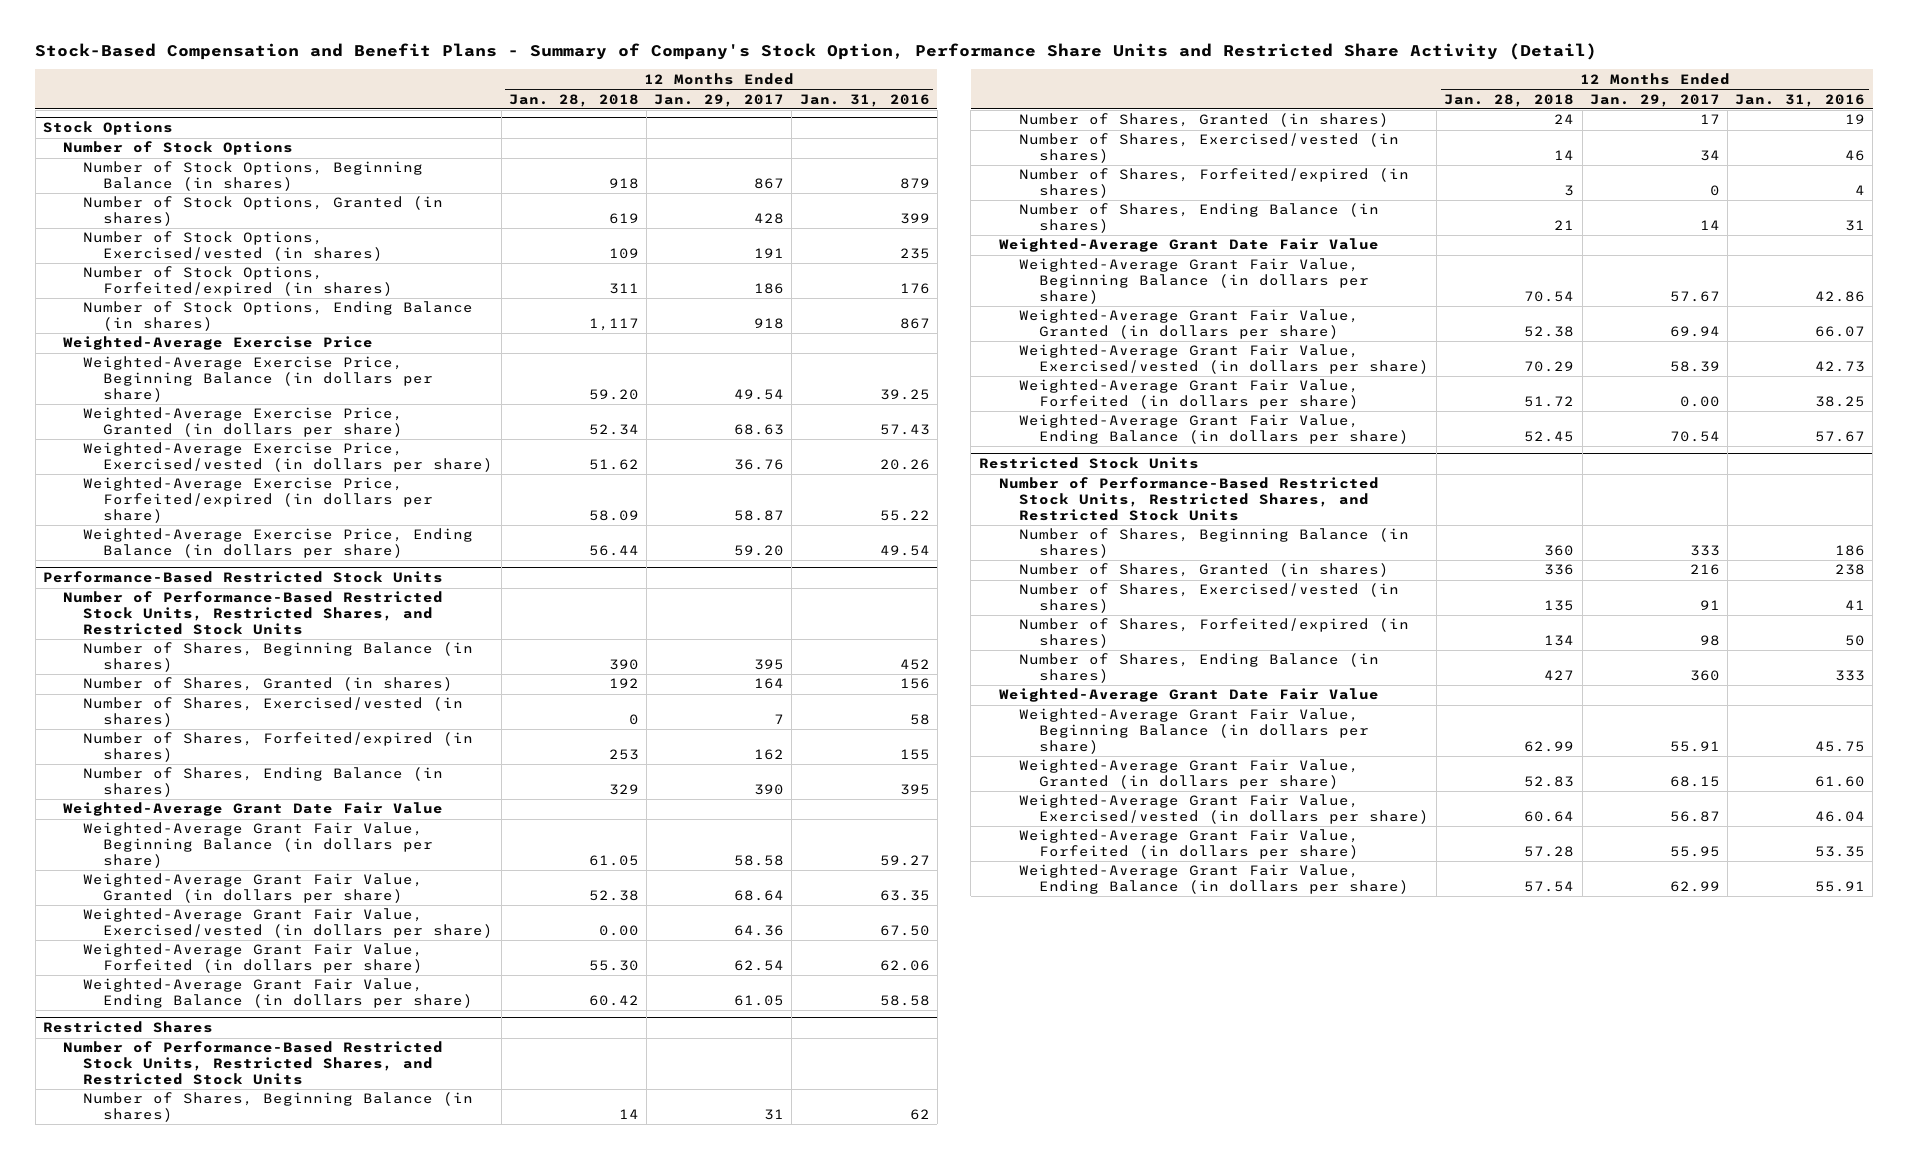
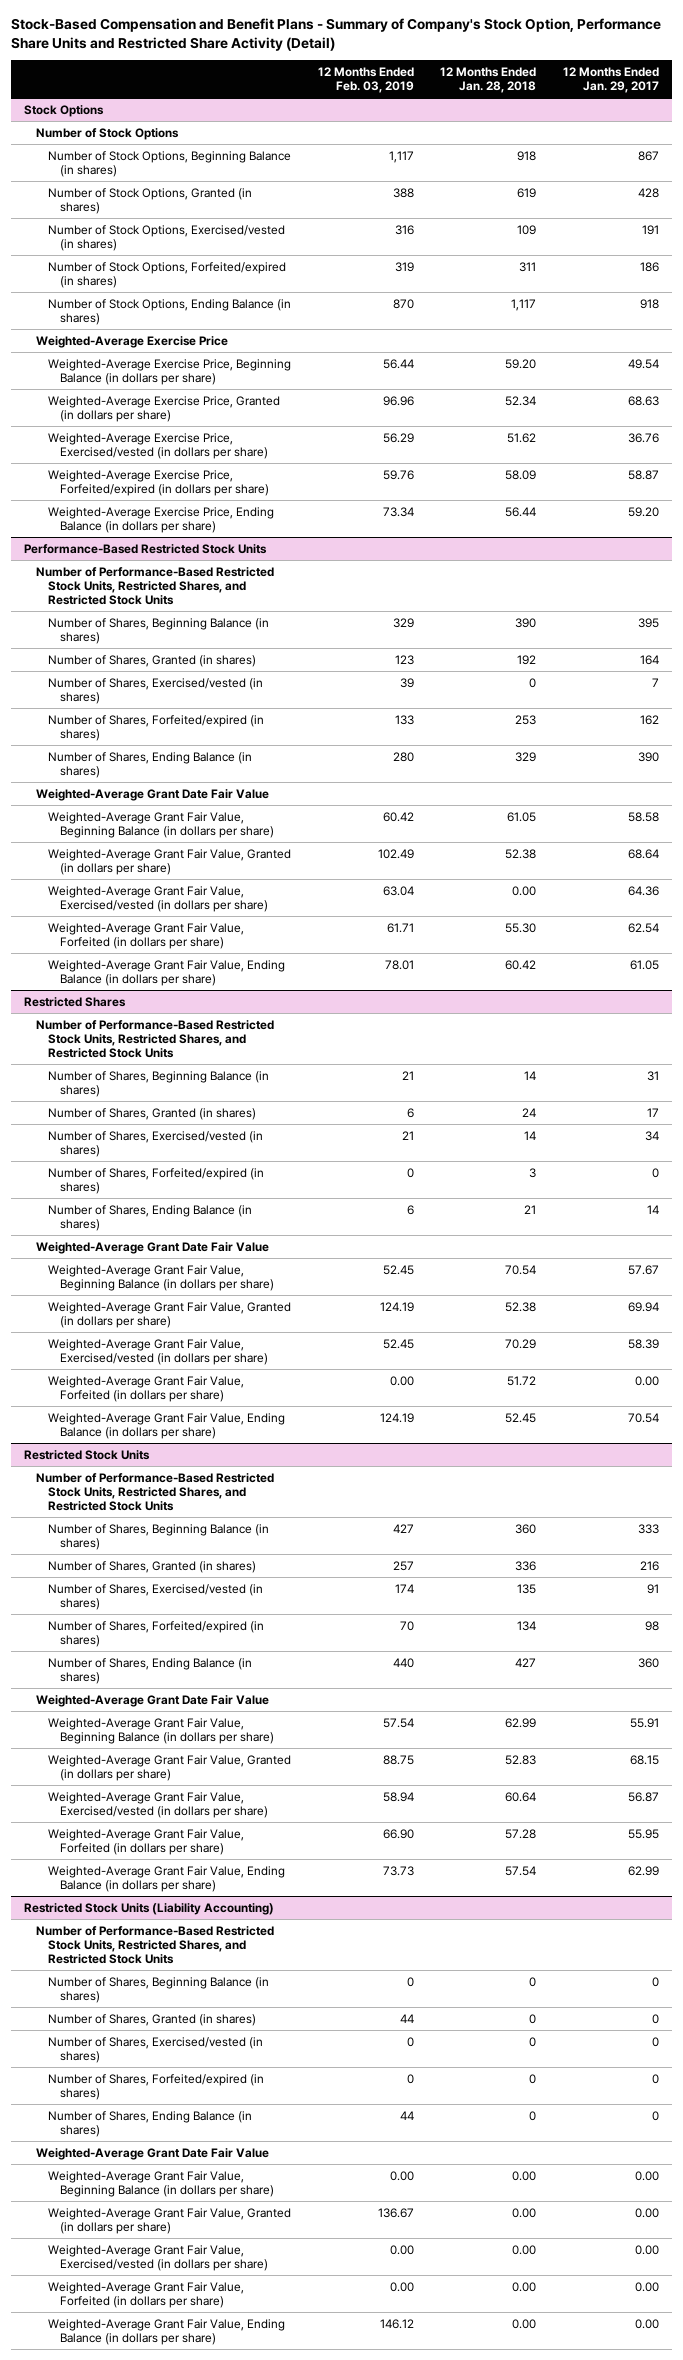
[799,93,930,107] Jan. 31, 2016 -> none
none -> [317,67,414,94] 12 Months Ended Feb. 03, 2019
none -> [24,1902,275,1915] Restricted Stock Units (Liability Accounting)
none -> [36,1925,275,1964] Number of Performance-Based Restricted Stock Units, Restricted Shares, and Restricted Stock Units
none -> [48,1976,270,2003] Number of Shares, Beginning Balance (in shares)
none -> [48,2013,257,2026] Number of Shares, Granted (in shares)
none -> [48,2036,264,2063] Number of Shares, Exercised/vested (in shares)
none -> [48,2073,265,2100] Number of Shares, Forfeited/expired (in shares)
none -> [48,2110,253,2137] Number of Shares, Ending Balance (in shares)
none -> [36,2147,270,2160] Weighted-Average Grant Date Fair Value
none -> [48,2170,275,2197] Weighted-Average Grant Fair Value, Beginning Balance (in dollars per share)
none -> [48,2207,292,2234] Weighted-Average Grant Fair Value, Granted (in dollars per share)
none -> [48,2244,269,2271] Weighted-Average Grant Fair Value, Exercised/vested (in dollars per share)
none -> [48,2281,245,2308] Weighted-Average Grant Fair Value, Forfeited (in dollars per share)
none -> [48,2318,286,2345] Weighted-Average Grant Fair Value, Ending Balance (in dollars per share)

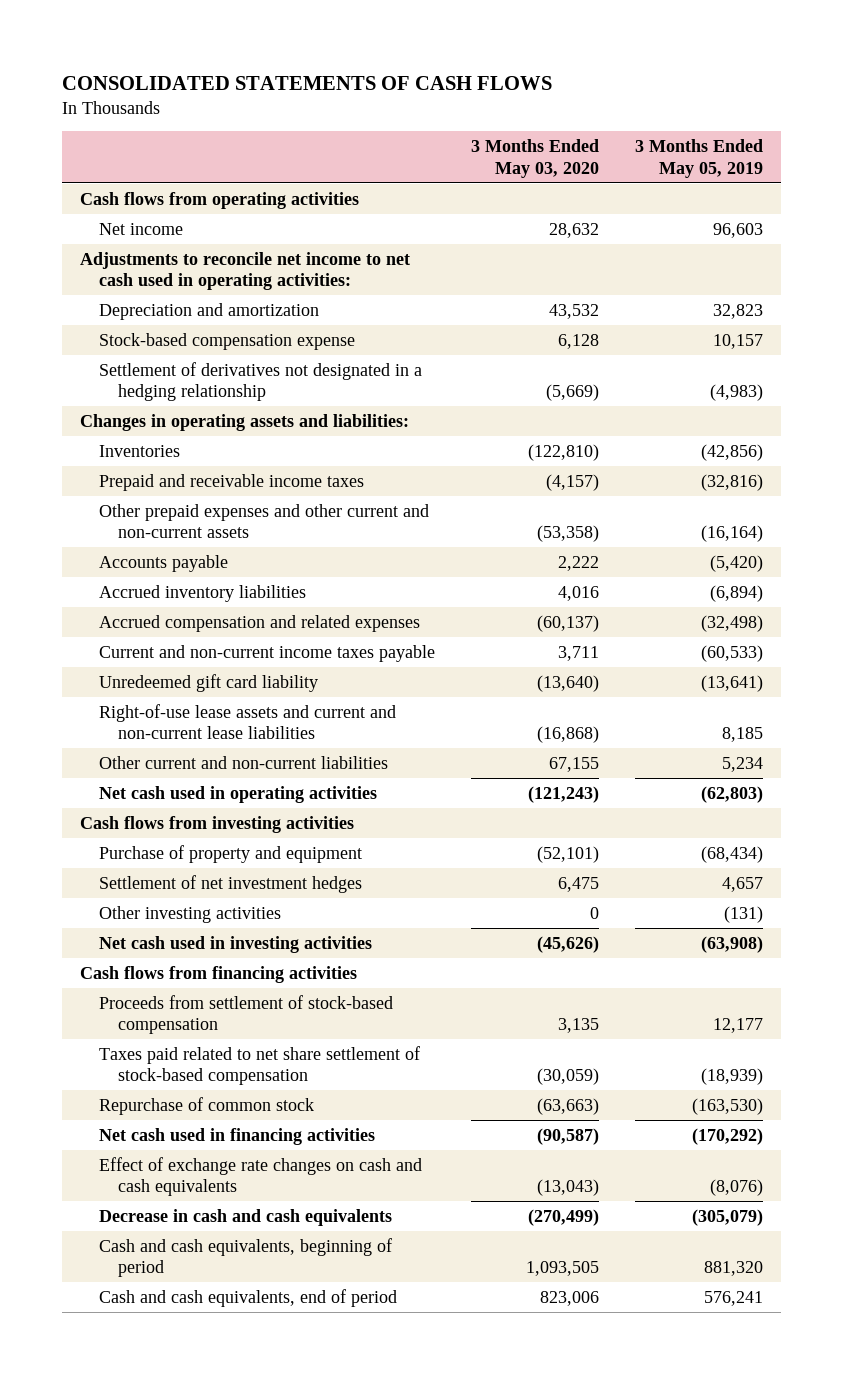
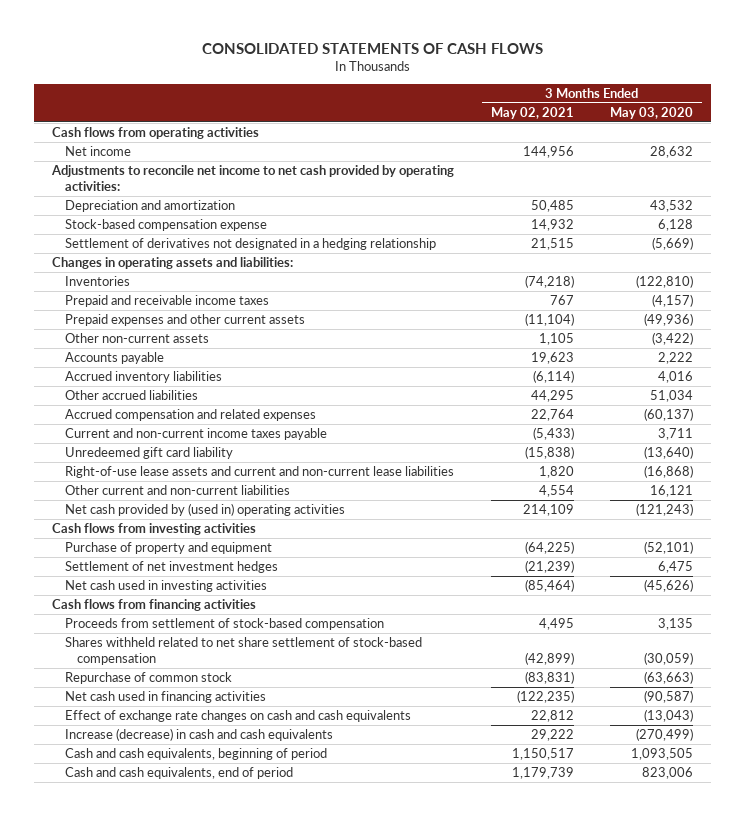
[635,139,764,178] 3 Months Ended May 05, 2019 -> none
none -> [490,106,574,119] May 02, 2021
[79,251,410,291] Adjustments to reconcile net income to net cash used in operating activities: -> [51,165,455,192] Adjustments to reconcile net income to net cash provided by operating activities:
[99,503,430,539] Other prepaid expenses and other current and non-current assets -> [64,314,305,327] Prepaid expenses and other current assets
[537,525,600,543] (53,358) -> [644,313,694,327] (49,936)
none -> [64,333,209,344] Other non-current assets
none -> [64,390,198,401] Other accrued liabilities
[549,756,600,772] 67,155 -> [650,485,694,498] 16,121
[99,785,378,803] Net cash used in operating activities -> [64,503,345,517] Net cash provided by (used in) operating activities
[99,905,282,923] Other investing activities -> none
[99,1045,421,1086] Taxes paid related to net share settlement of stock-based compensation -> [64,637,422,666] Shares withheld related to net share settlement of stock-based compensation
[99,1208,393,1226] Decrease in cash and cash equivalents -> [64,728,333,742] Increase (decrease) in cash and cash equivalents

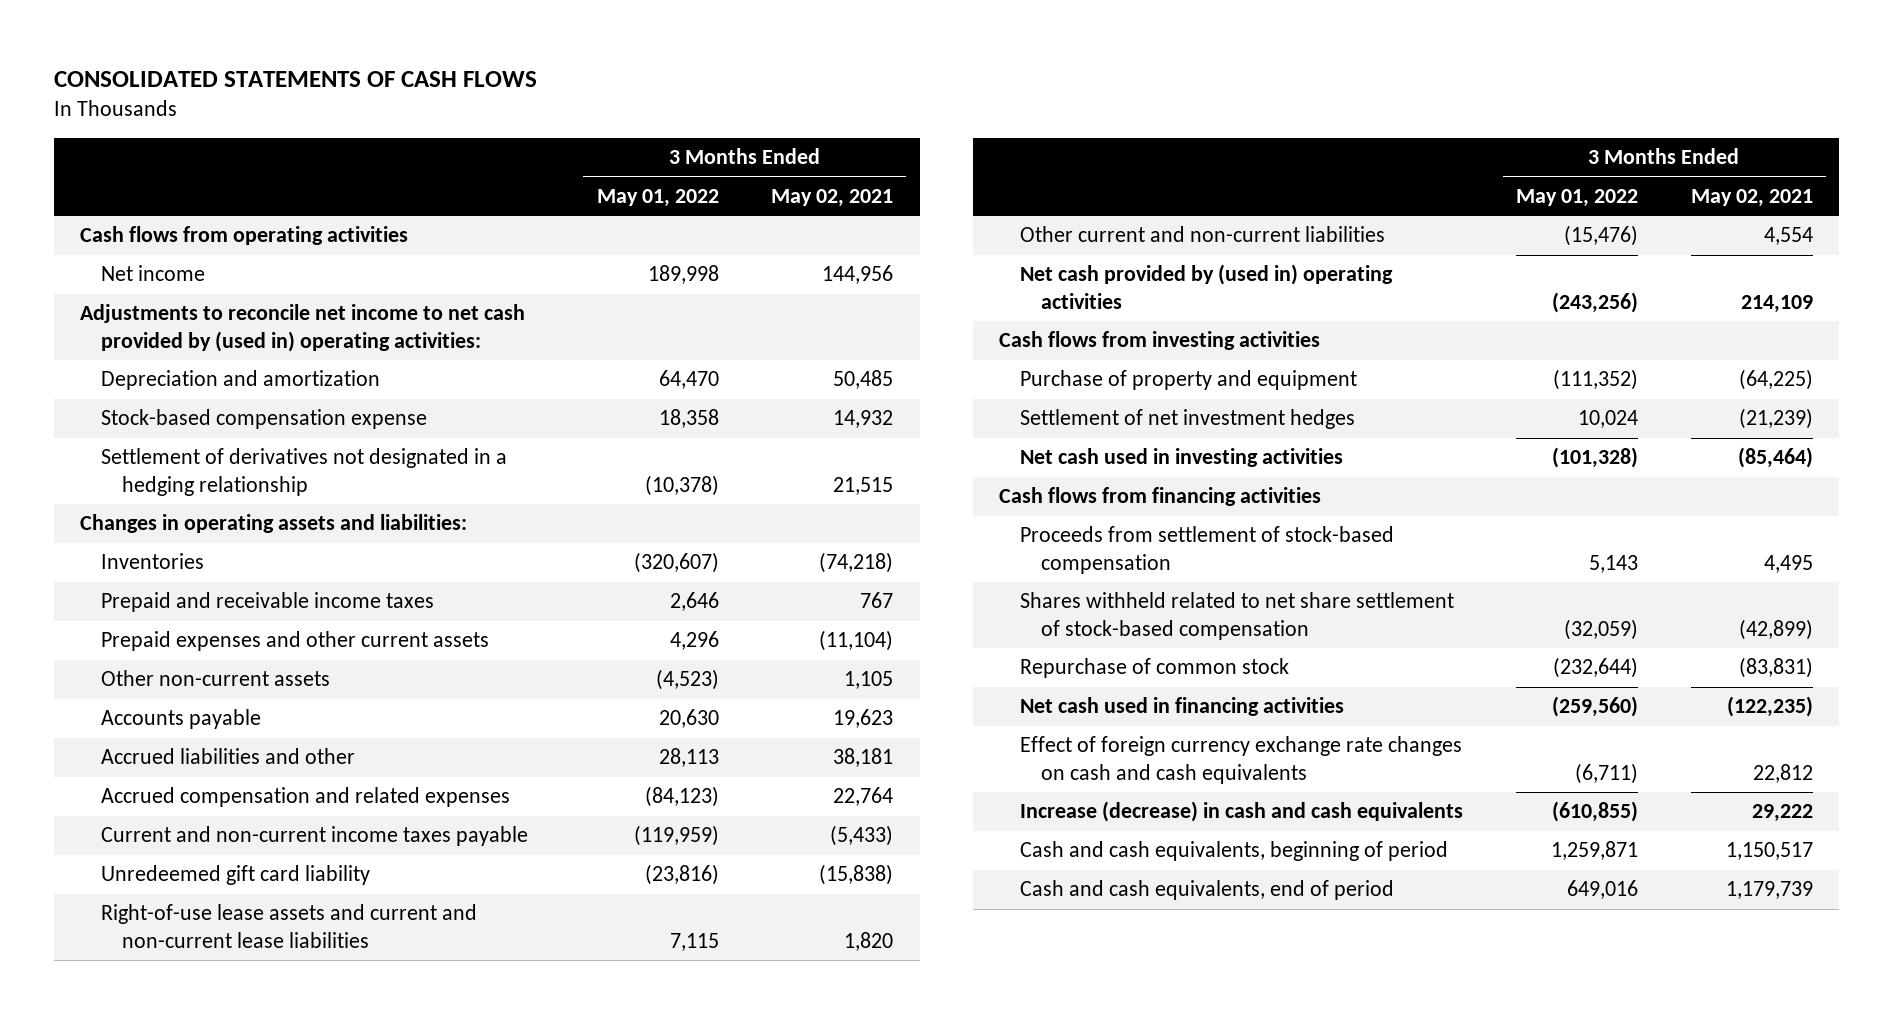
[610,106,694,119] May 03, 2020 -> none
none -> [596,188,719,207] May 01, 2022
[51,165,455,192] Adjustments to reconcile net income to net cash provided by operating activities: -> [80,304,526,352] Adjustments to reconcile net income to net cash provided by (used in) operating activities:
[64,371,222,384] Accrued inventory liabilities -> none
[64,390,198,401] Other accrued liabilities -> [100,748,355,765] Accrued liabilities and other
[530,390,574,403] 44,295 -> [833,748,894,768] 38,181
[64,710,411,723] Effect of exchange rate changes on cash and cash equivalents -> [1020,736,1463,784] Effect of foreign currency exchange rate changes on cash and cash equivalents

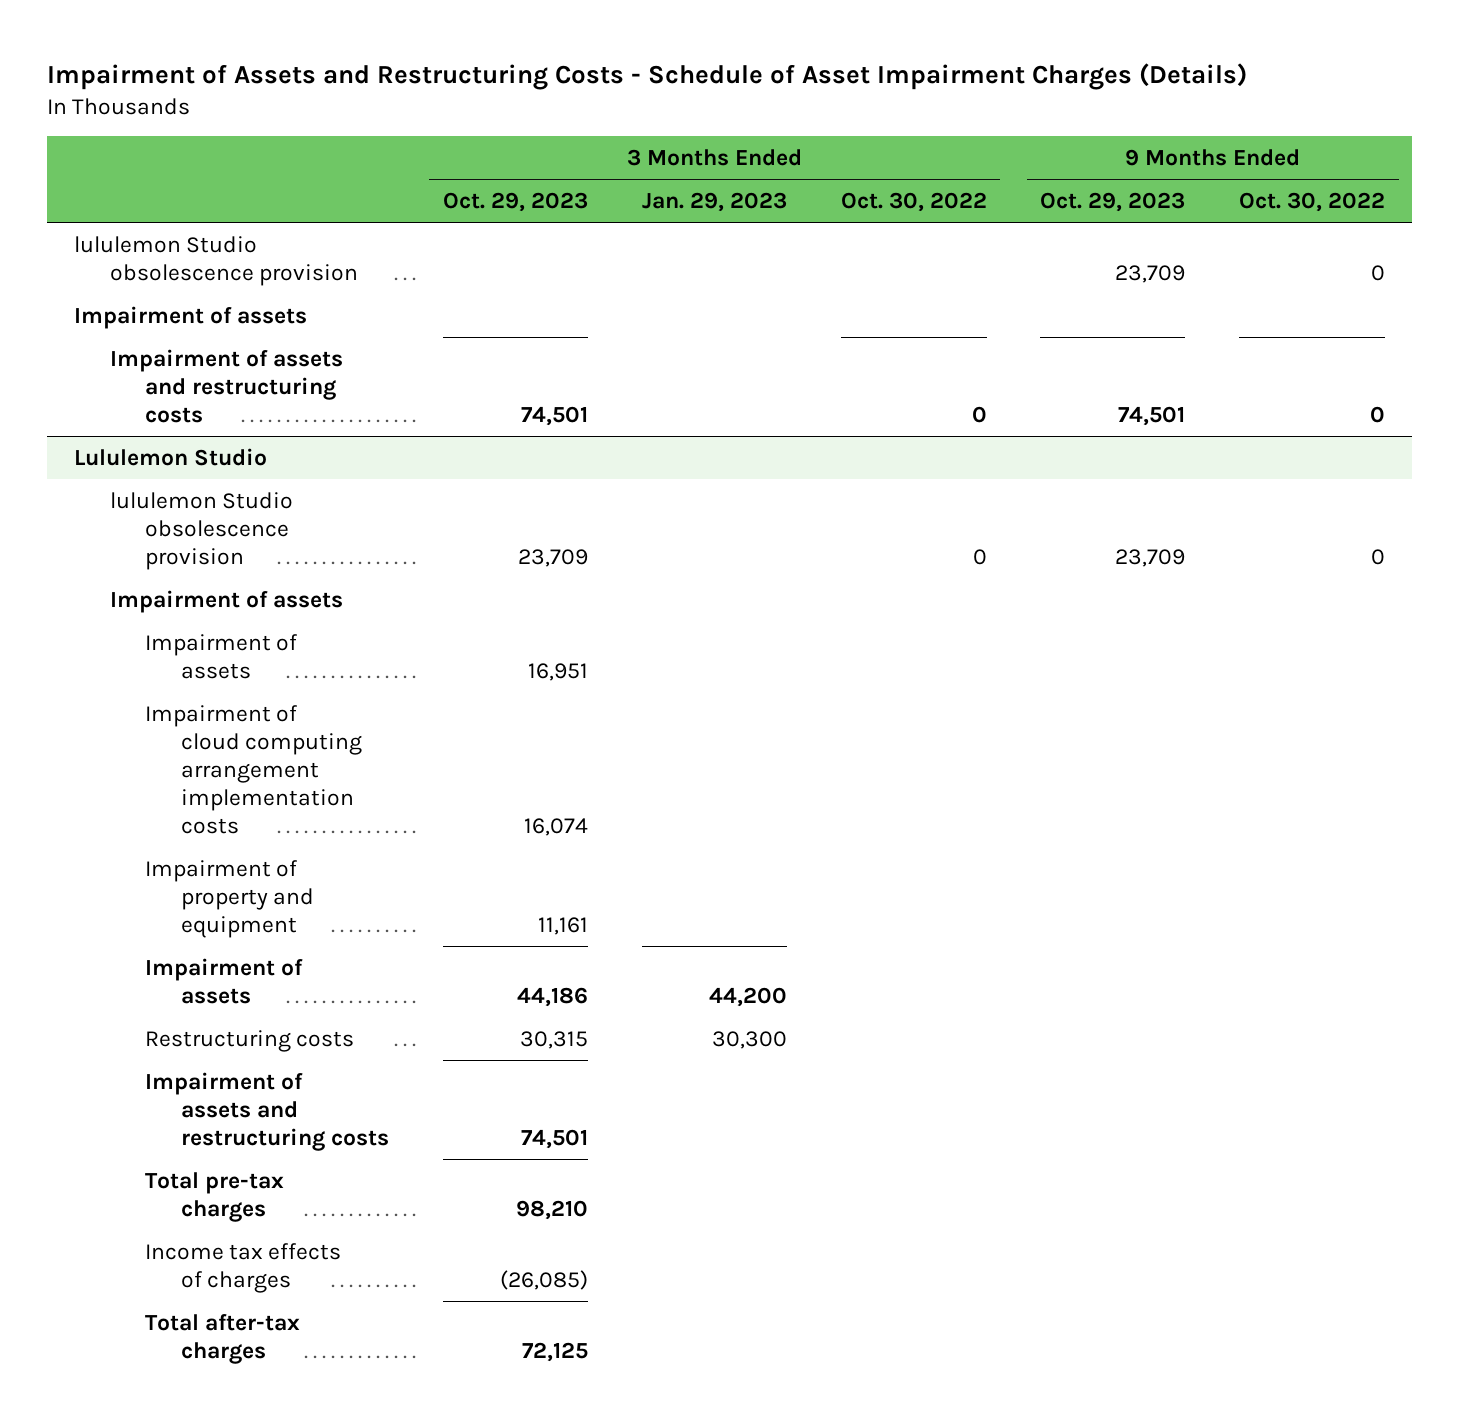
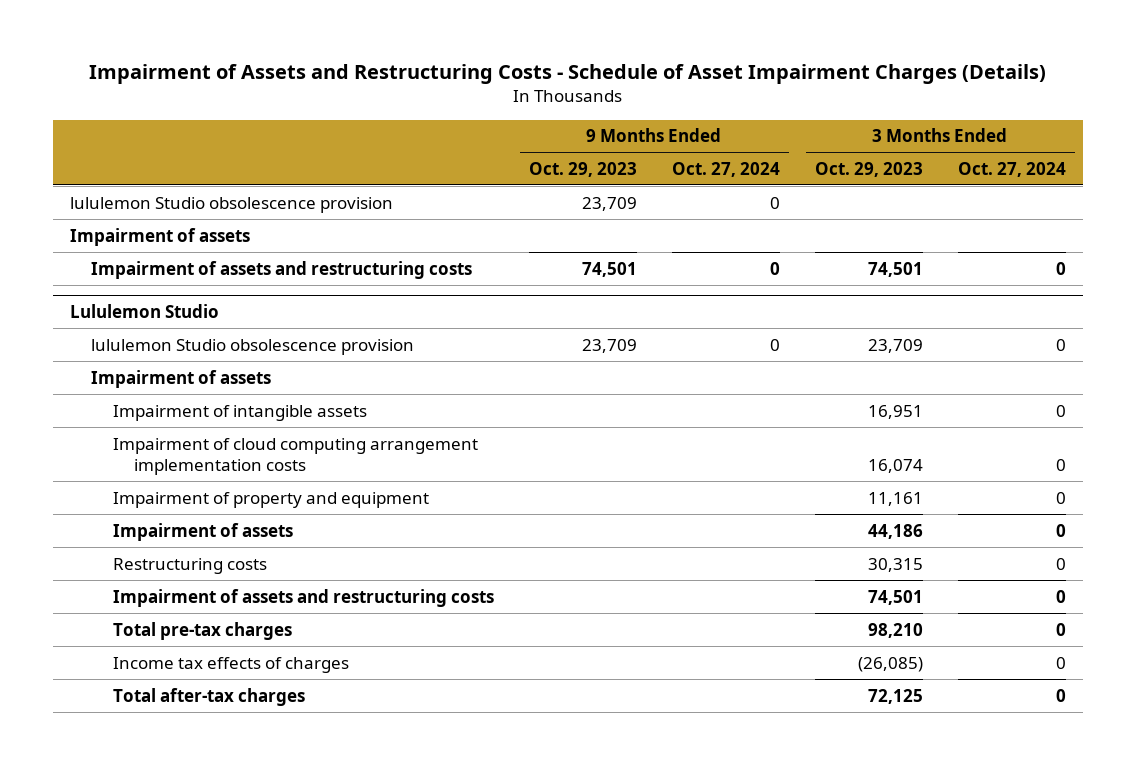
[641,192,787,213] Jan. 29, 2023 -> none
[840,192,987,213] Oct. 30, 2022 -> none
[1239,192,1386,213] Oct. 30, 2022 -> none
none -> [671,161,780,177] Oct. 27, 2024
none -> [957,161,1066,177] Oct. 27, 2024
[145,633,298,679] Impairment of assets -> [112,404,367,421] Impairment of intangible assets

